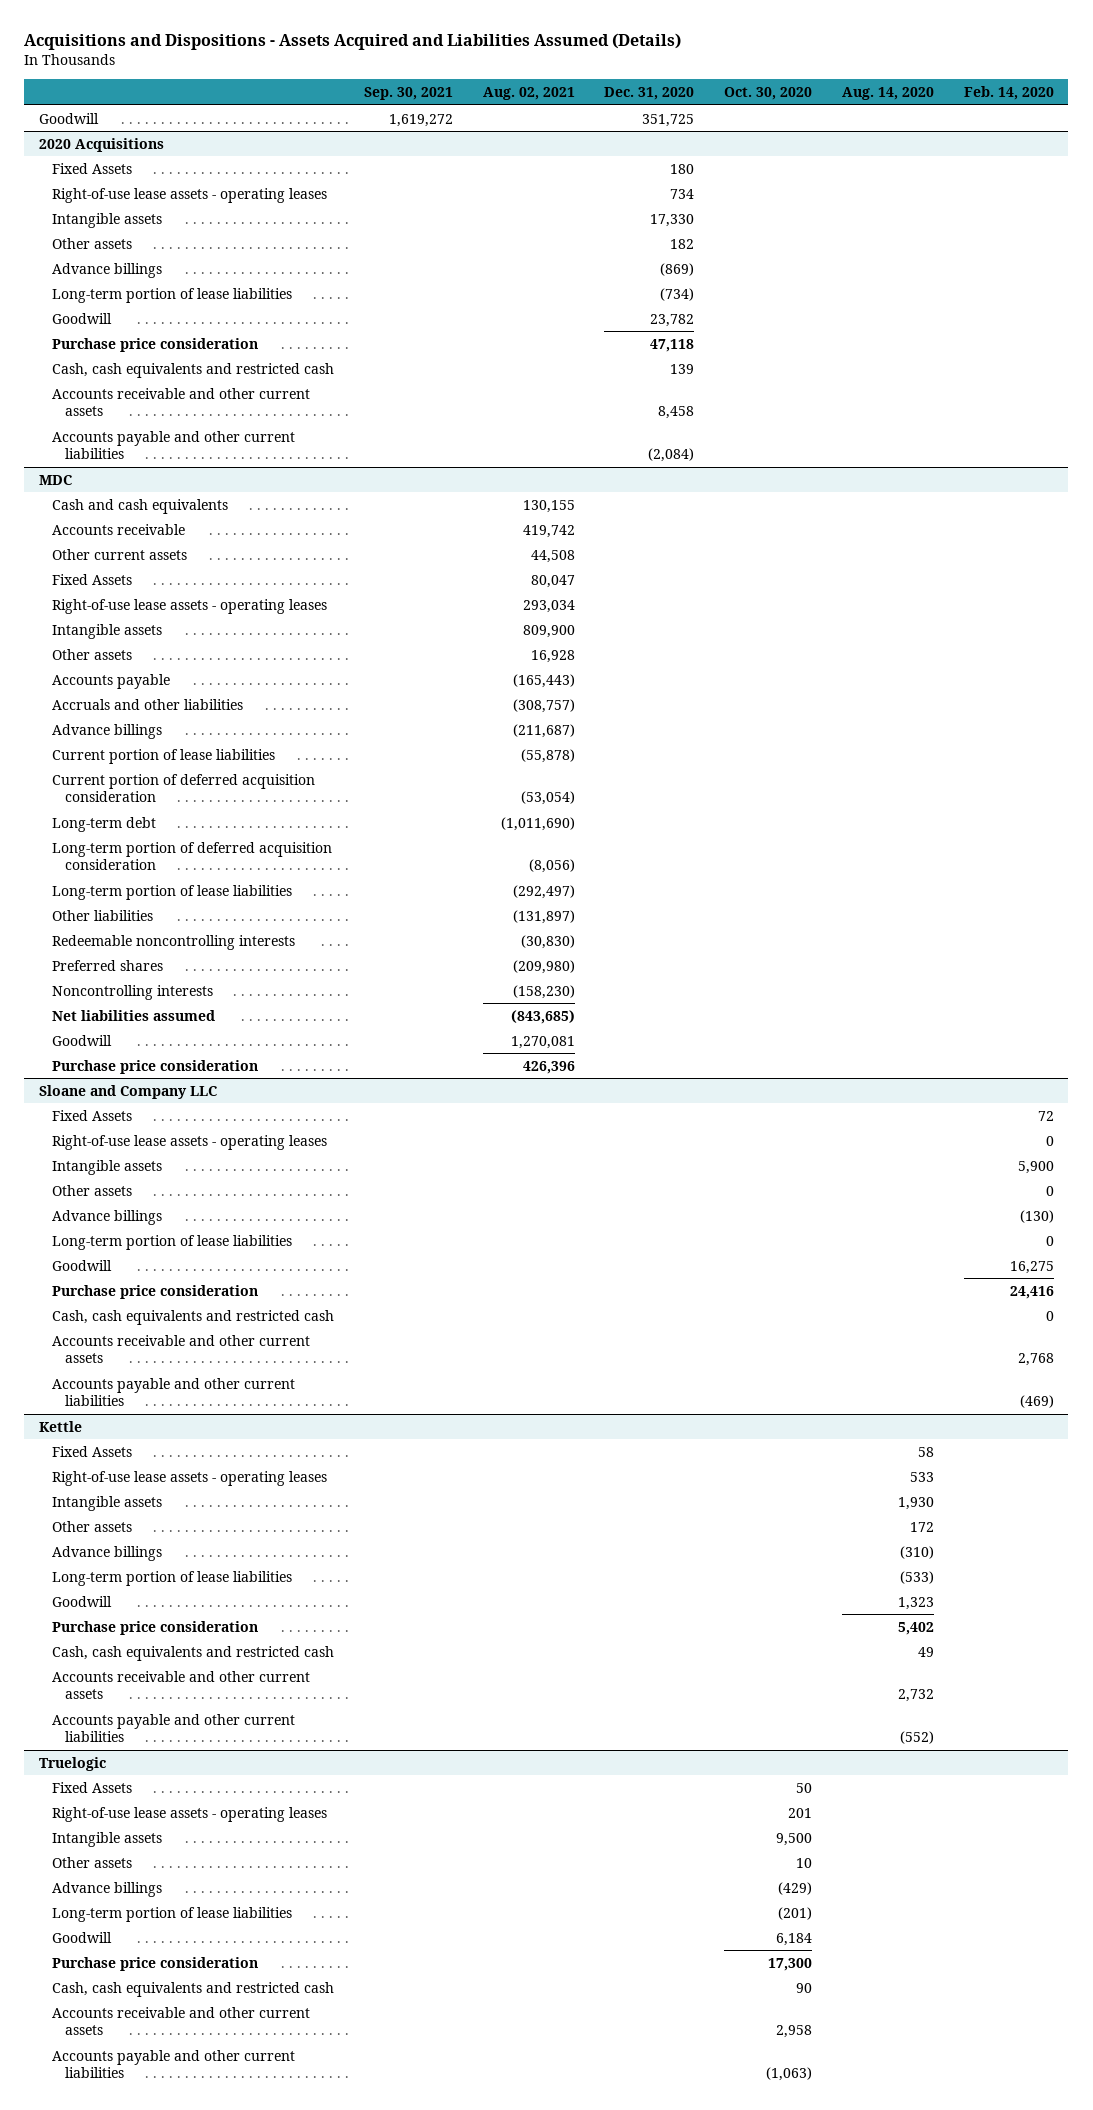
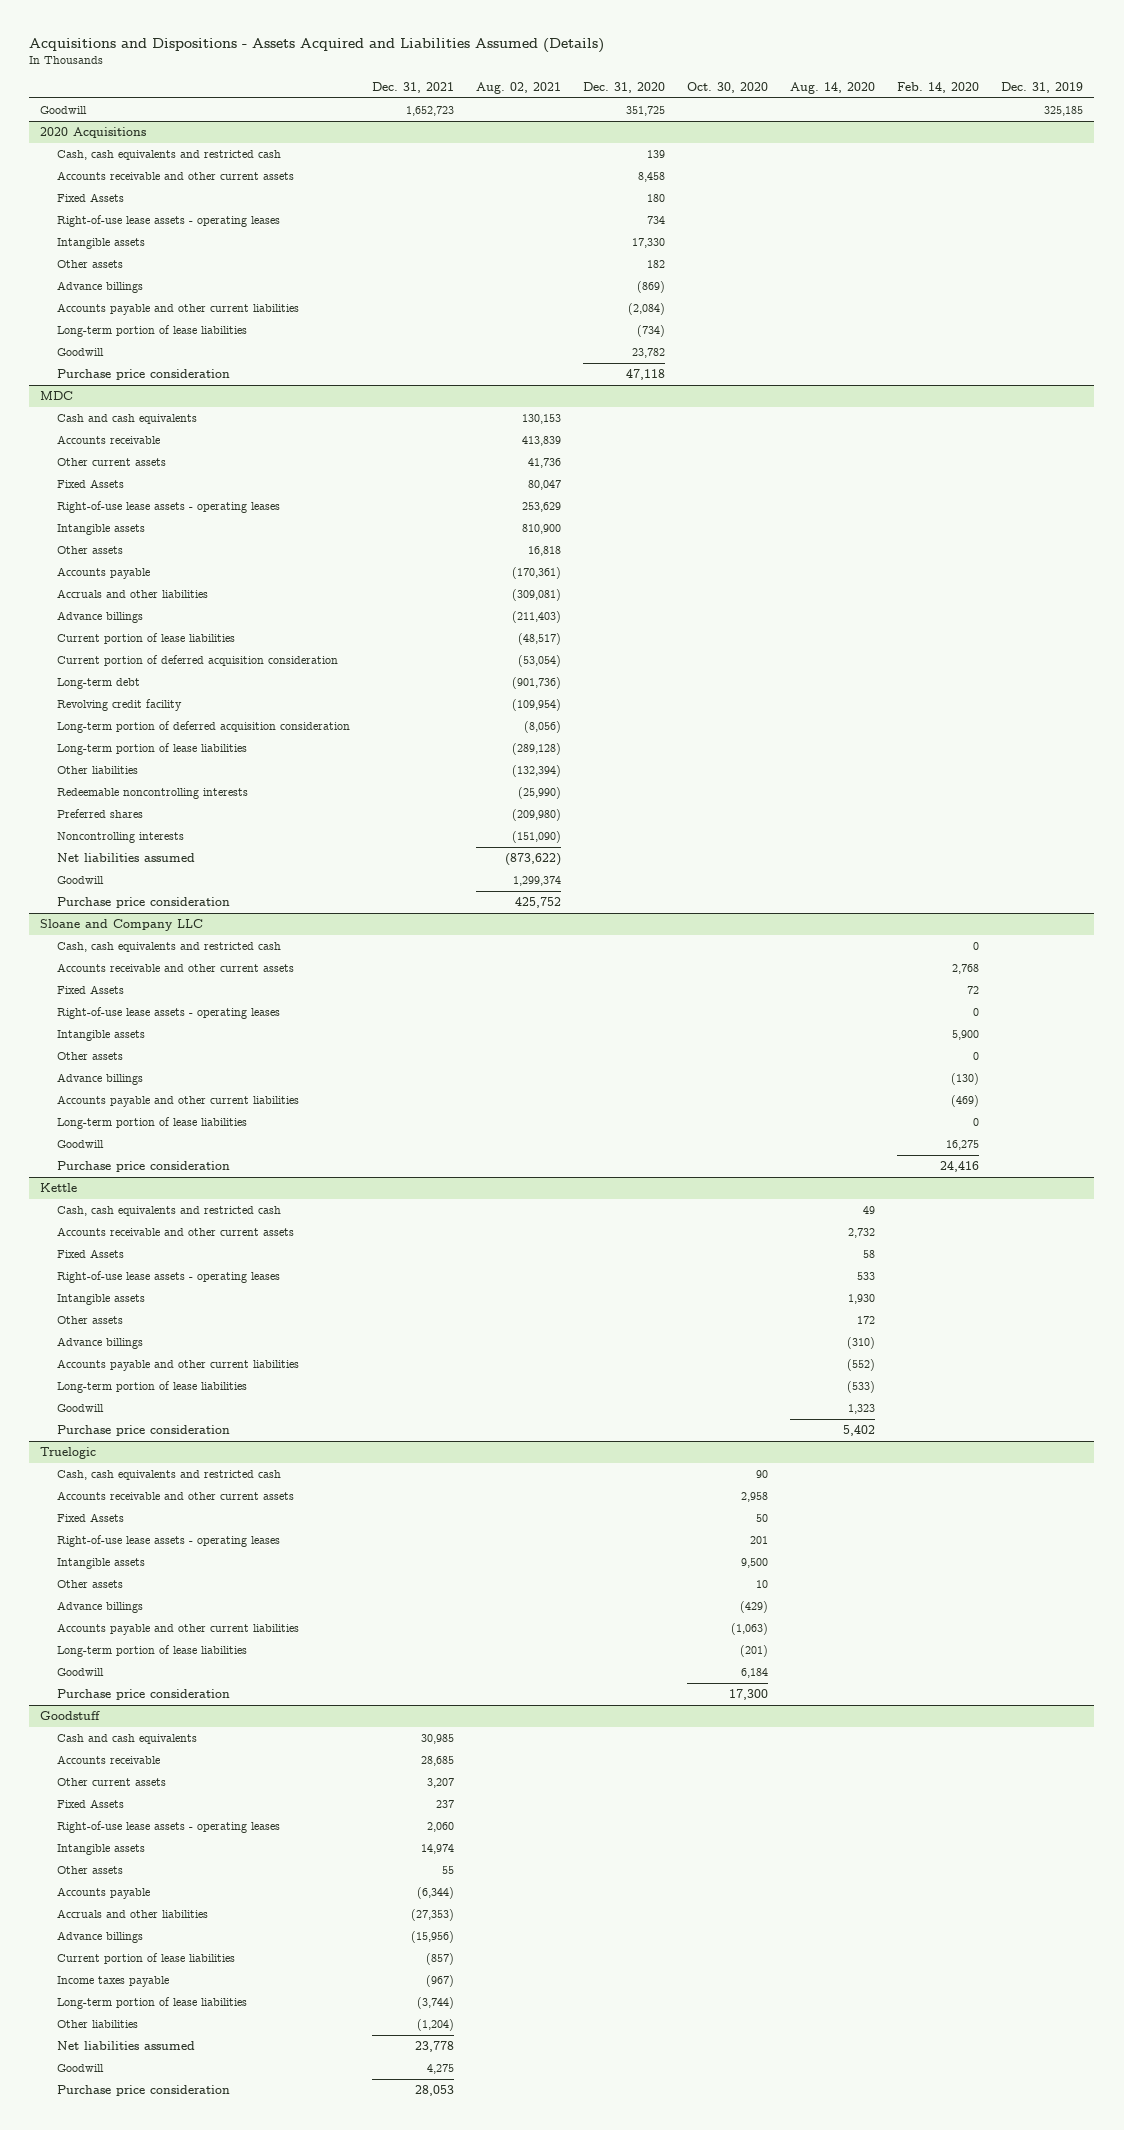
[363,86,453,100] Sep. 30, 2021 -> none
none -> [372,81,455,93] Dec. 31, 2021
none -> [1001,81,1084,93] Dec. 31, 2019
[52,362,335,378] Cash, cash equivalents and restricted cash -> [57,150,282,161] Cash, cash equivalents and restricted cash
[52,387,311,417] Accounts receivable and other current assets -> [57,171,295,181] Accounts receivable and other current assets
[52,430,296,460] Accounts payable and other current liabilities -> [57,303,300,316] Accounts payable and other current liabilities
[522,499,575,513] 130,155 -> [522,414,562,425] 130,153
[522,524,575,538] 419,742 -> [522,436,562,447] 413,839
[530,549,575,563] 44,508 -> [528,458,562,469] 41,736
[522,599,575,613] 293,034 -> [522,502,562,513] 253,629
[522,624,575,638] 809,900 -> [522,524,562,535] 810,900
[530,649,575,663] 16,928 -> [528,546,562,557] 16,818
[512,673,575,688] (165,443) -> [512,567,562,580] (170,361)
[512,698,575,713] (308,757) -> [512,589,562,602] (309,081)
[512,723,575,738] (211,687) -> [512,611,562,624] (211,403)
[520,748,575,763] (55,878) -> [518,633,562,646] (48,517)
[500,816,575,831] (1,011,690) -> [512,677,562,690] (901,736)
none -> [57,699,183,712] Revolving credit facility
[512,884,575,899] (292,497) -> [512,743,562,756] (289,128)
[512,909,575,924] (131,897) -> [512,765,562,778] (132,394)
[520,934,575,949] (30,830) -> [518,787,562,800] (25,990)
[512,984,575,999] (158,230) -> [512,831,562,844] (151,090)
[510,1009,575,1024] (843,685) -> [505,853,562,867] (873,622)
[510,1035,575,1049] 1,270,081 -> [513,876,562,887] 1,299,374
[522,1060,575,1074] 426,396 -> [515,897,562,909] 425,752
[52,1309,335,1325] Cash, cash equivalents and restricted cash -> [57,942,282,953] Cash, cash equivalents and restricted cash
[52,1334,311,1364] Accounts receivable and other current assets -> [57,963,295,973] Accounts receivable and other current assets
[52,1377,296,1407] Accounts payable and other current liabilities -> [57,1095,300,1108] Accounts payable and other current liabilities
[52,1645,335,1661] Cash, cash equivalents and restricted cash -> [57,1206,282,1217] Cash, cash equivalents and restricted cash
[52,1670,311,1700] Accounts receivable and other current assets -> [57,1227,295,1237] Accounts receivable and other current assets
[52,1713,296,1743] Accounts payable and other current liabilities -> [57,1359,300,1372] Accounts payable and other current liabilities
[52,1981,335,1997] Cash, cash equivalents and restricted cash -> [57,1470,282,1481] Cash, cash equivalents and restricted cash
[52,2006,311,2036] Accounts receivable and other current assets -> [57,1491,295,1501] Accounts receivable and other current assets
[52,2049,296,2079] Accounts payable and other current liabilities -> [57,1623,300,1636] Accounts payable and other current liabilities
none -> [40,1711,101,1721] Goodstuff
none -> [57,1734,198,1745] Cash and cash equivalents
none -> [57,1755,161,1765] Accounts receivable
none -> [57,1778,167,1787] Other current assets
none -> [57,1799,125,1809] Fixed Assets
none -> [57,1821,281,1834] Right-of-use lease assets - operating leases
none -> [57,1844,146,1856] Intangible assets
none -> [57,1866,124,1875] Other assets
none -> [57,1887,151,1900] Accounts payable
none -> [57,1909,209,1919] Accruals and other liabilities
none -> [57,1931,144,1944] Advance billings
none -> [57,1953,236,1965] Current portion of lease liabilities
none -> [57,1976,170,1988] Income taxes payable
none -> [57,1997,248,2010] Long-term portion of lease liabilities
none -> [57,2020,139,2029] Other liabilities
none -> [57,2041,196,2051] Net liabilities assumed
none -> [57,2064,105,2073] Goodwill
none -> [57,2085,231,2097] Purchase price consideration

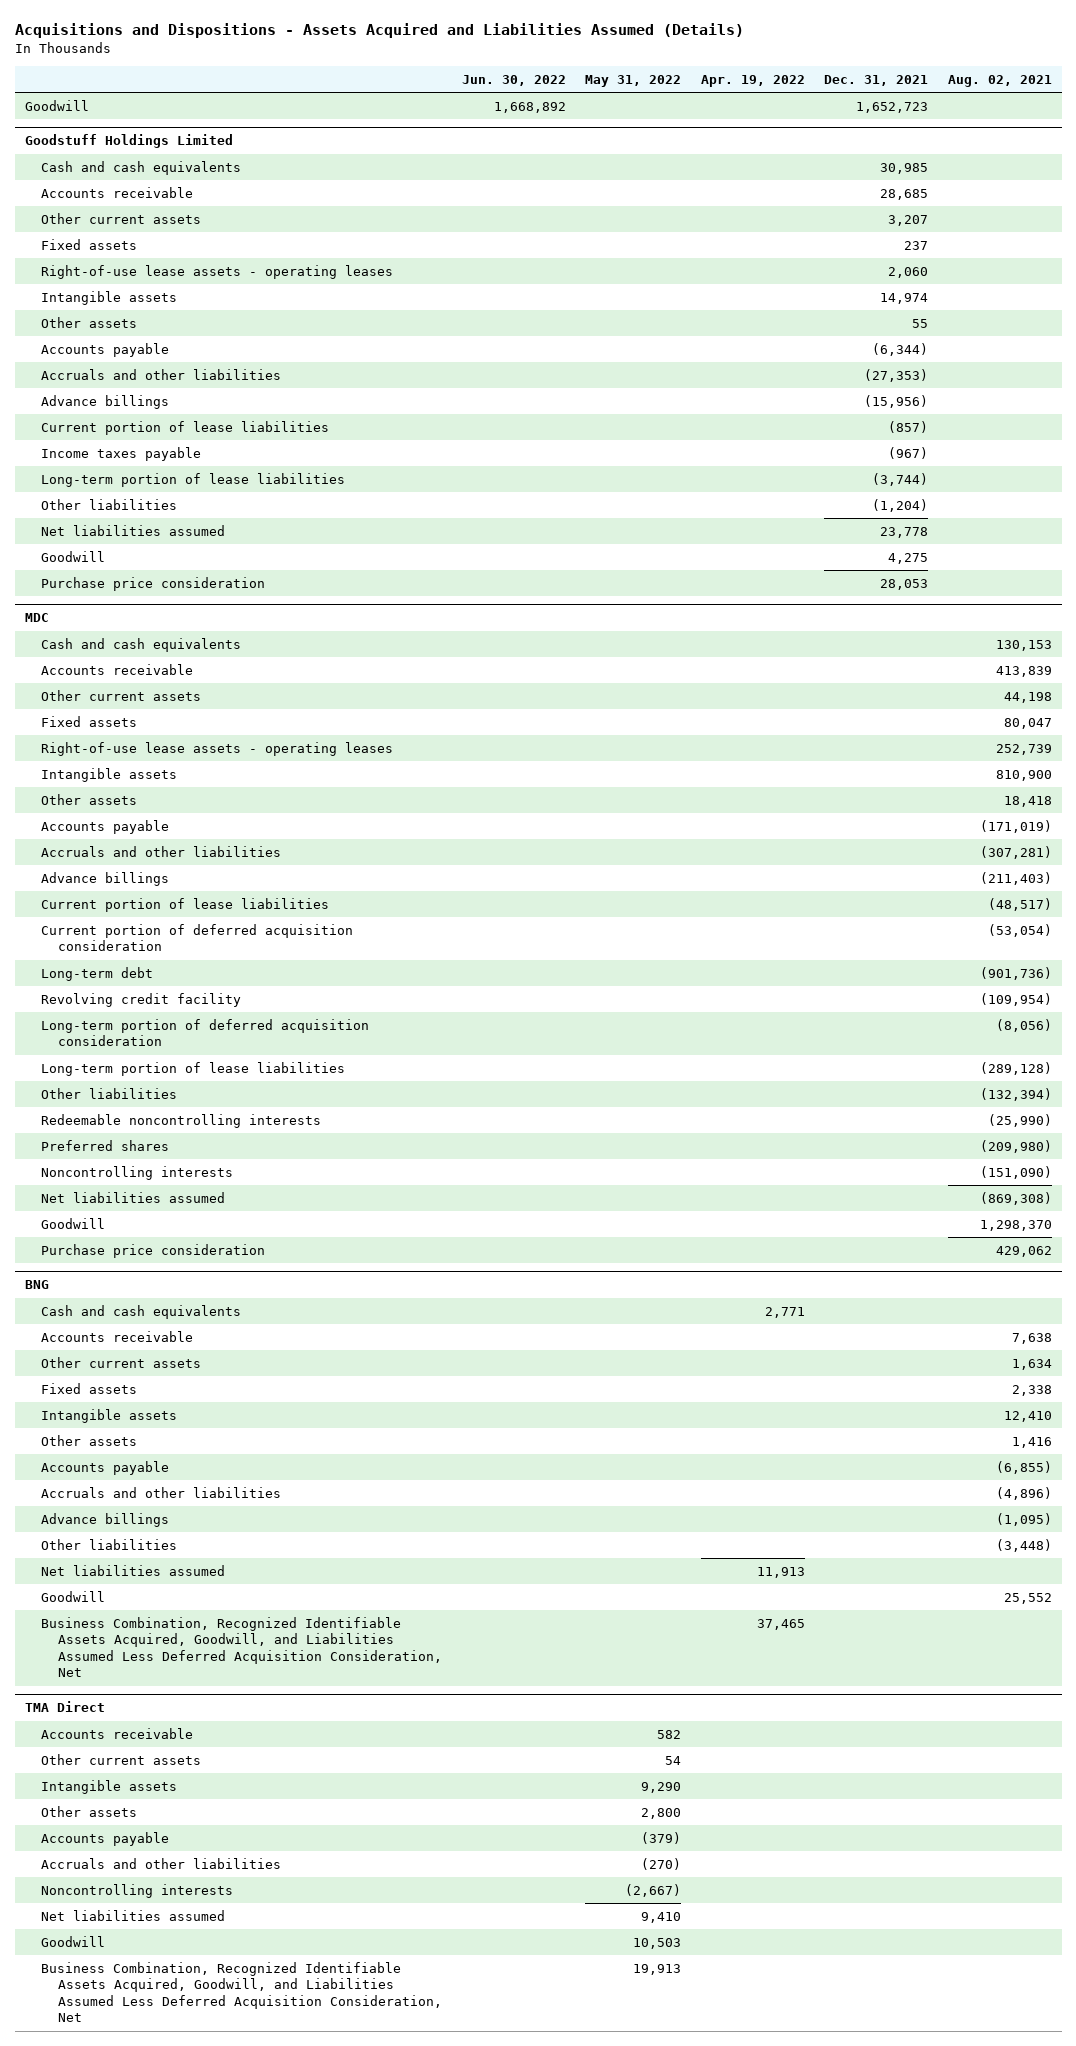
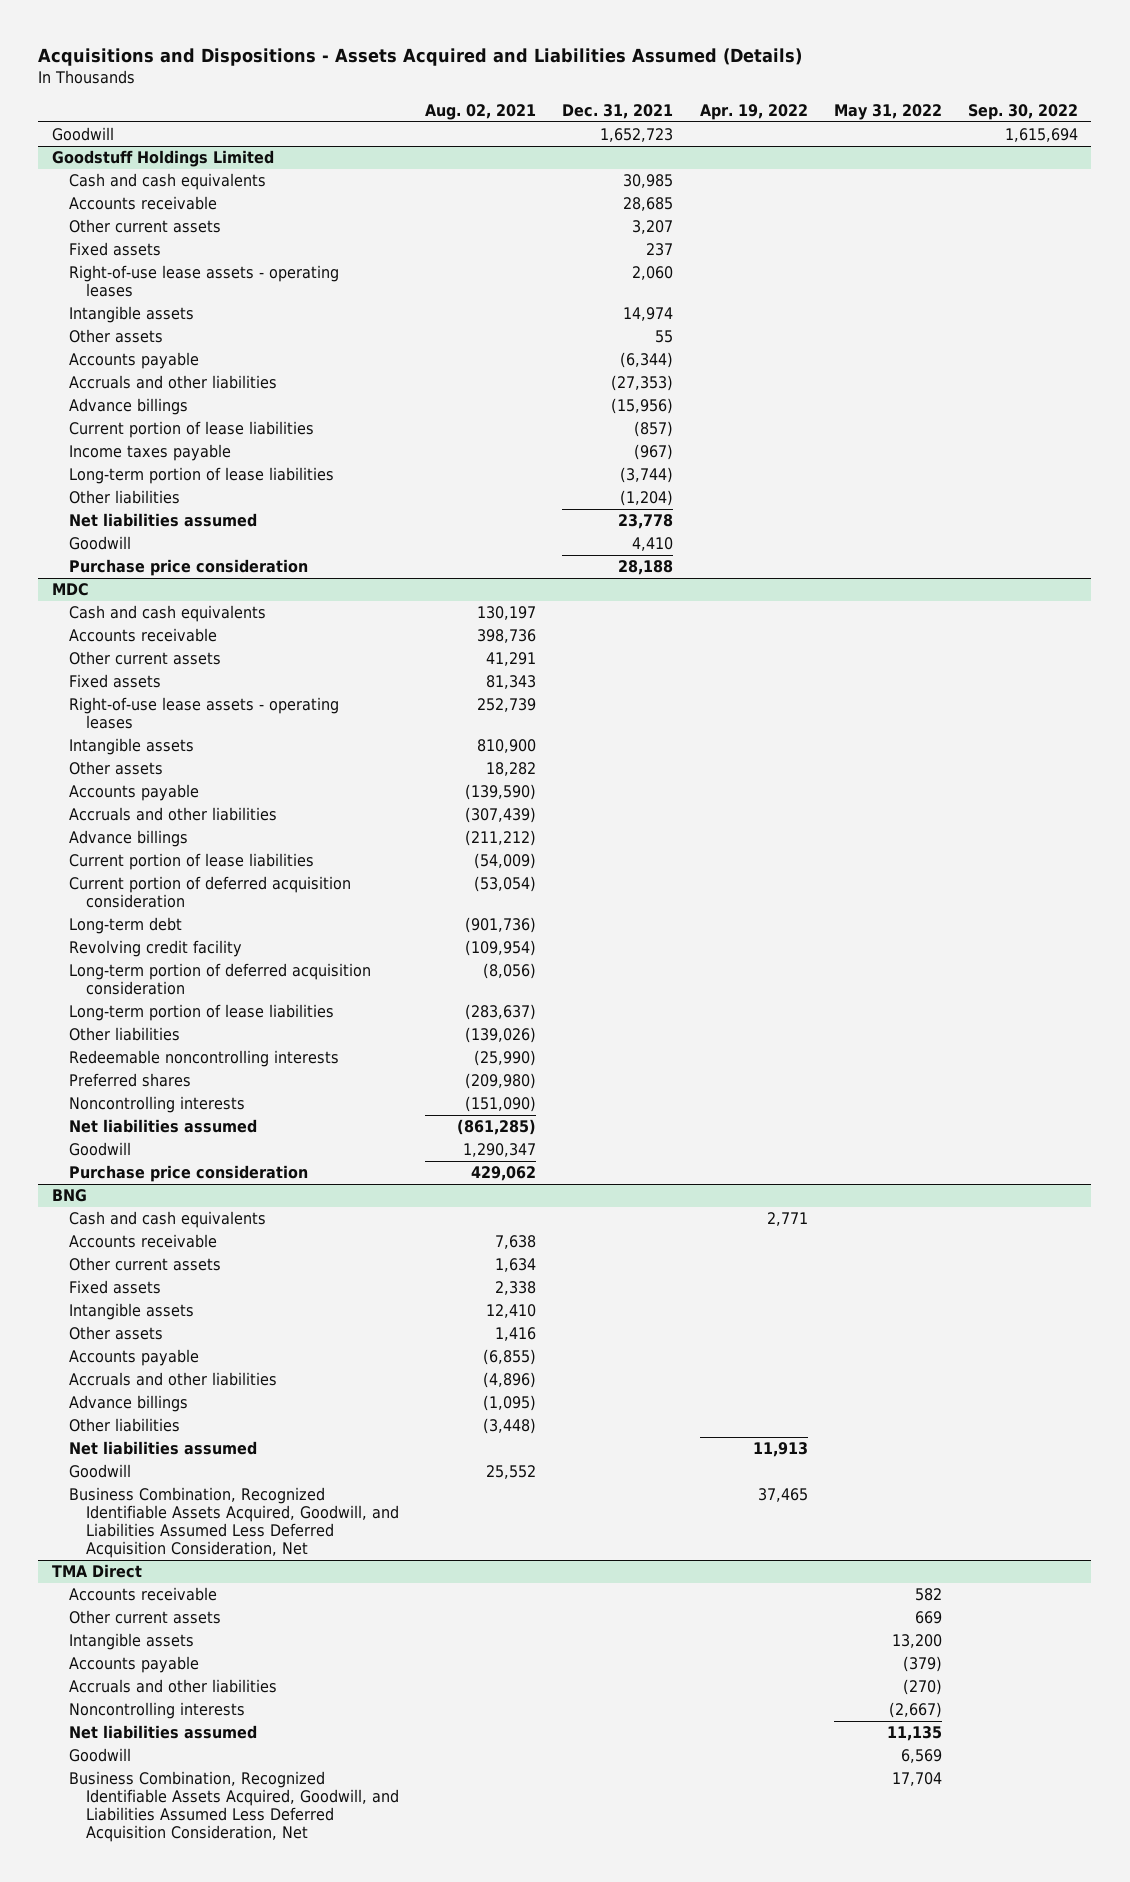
[461,74,566,86] Jun. 30, 2022 -> none
none -> [968,103,1079,120] Sep. 30, 2022
[888,552,929,564] 4,275 -> [632,537,674,552] 4,410
[880,578,929,590] 28,053 -> [618,560,674,576] 28,188
[995,639,1052,651] 130,153 -> [476,606,536,621] 130,197
[995,665,1052,677] 413,839 -> [476,629,536,644] 398,736
[1003,691,1052,703] 44,198 -> [485,652,536,667] 41,291
[1003,717,1052,729] 80,047 -> [485,675,536,690] 81,343
[1003,795,1052,807] 18,418 -> [485,762,536,777] 18,282
[979,819,1052,833] (171,019) -> [464,784,536,801] (139,590)
[979,845,1052,859] (307,281) -> [464,807,536,824] (307,439)
[979,871,1052,885] (211,403) -> [464,830,536,847] (211,212)
[987,897,1052,911] (48,517) -> [473,853,536,870] (54,009)
[979,1061,1052,1075] (289,128) -> [464,1004,536,1021] (283,637)
[979,1087,1052,1101] (132,394) -> [464,1027,536,1044] (139,026)
[979,1191,1052,1205] (869,308) -> [456,1119,536,1136] (861,285)
[979,1219,1052,1231] 1,298,370 -> [462,1143,536,1158] 1,290,347
[41,1805,138,1817] Other assets -> none
[665,1755,682,1765] 54 -> [914,1611,942,1625] 669
[641,1781,682,1793] 9,290 -> [891,1634,942,1649] 13,200
[641,1911,682,1923] 9,410 -> [886,1726,942,1742] 11,135
[633,1937,682,1949] 10,503 -> [900,1749,942,1764] 6,569
[633,1963,682,1975] 19,913 -> [891,1772,942,1787] 17,704

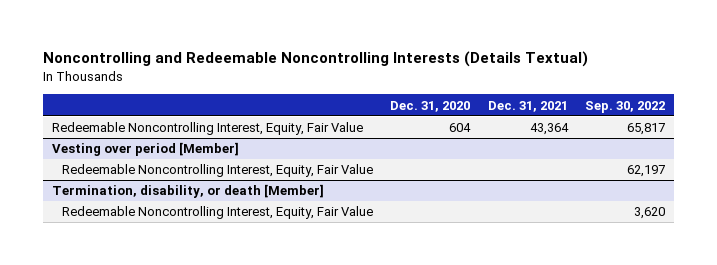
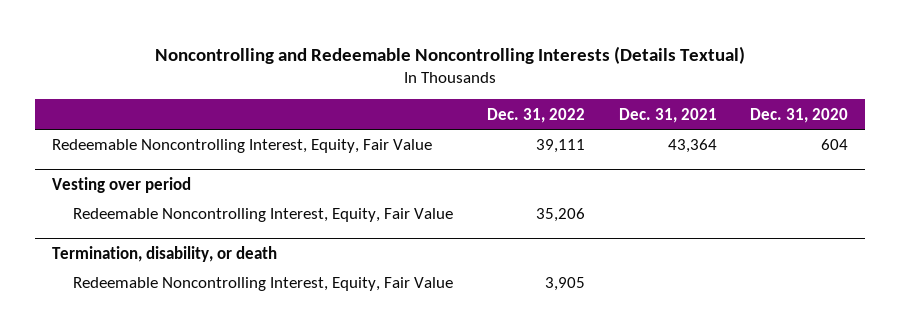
[585,100,666,113] Sep. 30, 2022 -> none
none -> [486,107,585,123] Dec. 31, 2022
[51,142,239,157] Vesting over period [Member] -> [52,176,192,193] Vesting over period
[51,184,324,199] Termination, disability, or death [Member] -> [52,245,278,262] Termination, disability, or death

